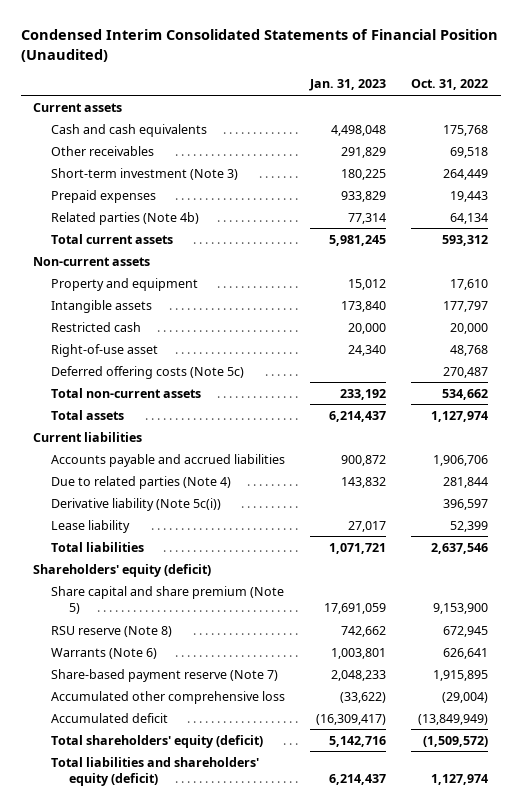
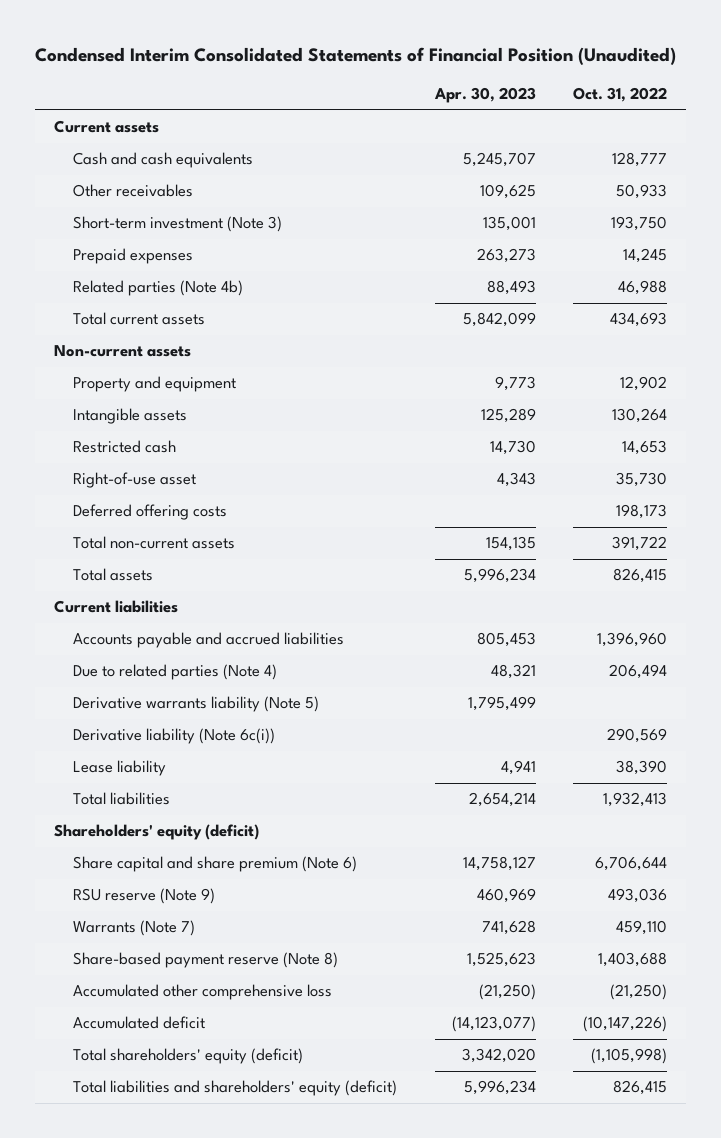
[309,79,387,92] Jan. 31, 2023 -> none
none -> [433,87,536,104] Apr. 30, 2023
[443,124,489,136] 175,768 -> [612,152,668,168] 128,777
[450,146,489,158] 69,518 -> [616,184,668,200] 50,933
[443,168,489,180] 264,449 -> [611,216,668,232] 193,750
[450,190,489,202] 19,443 -> [623,248,668,264] 14,245
[450,212,489,224] 64,134 -> [618,280,668,296] 46,988
[442,234,489,246] 593,312 -> [610,312,668,328] 434,693
[450,278,489,290] 17,610 -> [620,376,668,392] 12,902
[443,300,489,312] 177,797 -> [612,408,668,424] 130,264
[450,322,489,334] 20,000 -> [622,440,668,456] 14,653
[450,344,489,356] 48,768 -> [616,472,668,488] 35,730
[51,365,245,379] Deferred offering costs (Note 5c) -> [73,504,228,521] Deferred offering costs
[443,366,489,378] 270,487 -> [616,504,668,520] 198,173
[442,388,489,400] 534,662 -> [612,536,668,552] 391,722
[431,410,489,422] 1,127,974 -> [613,568,668,584] 826,415
[433,454,489,466] 1,906,706 -> [597,632,668,648] 1,396,960
[443,476,489,488] 281,844 -> [609,664,668,680] 206,494
none -> [73,696,320,713] Derivative warrants liability (Note 5)
[51,497,222,511] Derivative liability (Note 5c(i)) -> [73,728,276,745] Derivative liability (Note 6c(i))
[443,498,489,510] 396,597 -> [607,728,668,744] 290,569
[450,520,489,532] 52,399 -> [616,760,668,776] 38,390
[431,542,489,554] 2,637,546 -> [603,792,668,808] 1,932,413
[51,585,285,614] Share capital and share premium (Note 5) -> [73,856,358,873] Share capital and share premium (Note 6)
[433,602,489,614] 9,153,900 -> [595,856,668,872] 6,706,644
[51,625,173,637] RSU reserve (Note 8) -> [73,888,216,905] RSU reserve (Note 9)
[443,625,489,637] 672,945 -> [608,888,668,904] 493,036
[51,647,158,659] Warrants (Note 6) -> [73,920,196,937] Warrants (Note 7)
[443,647,489,659] 626,641 -> [616,920,668,936] 459,110
[51,668,279,682] Share-based payment reserve (Note 7) -> [73,952,339,969] Share-based payment reserve (Note 8)
[433,669,489,681] 1,915,895 -> [598,952,668,968] 1,403,688
[442,691,489,703] (29,004) -> [610,984,668,1001] (21,250)
[418,713,489,725] (13,849,949) -> [583,1016,668,1033] (10,147,226)
[423,735,489,747] (1,509,572) -> [591,1048,668,1065] (1,105,998)
[431,773,489,785] 1,127,974 -> [613,1080,668,1096] 826,415

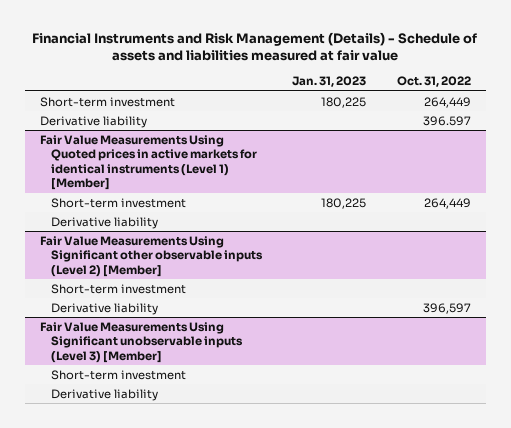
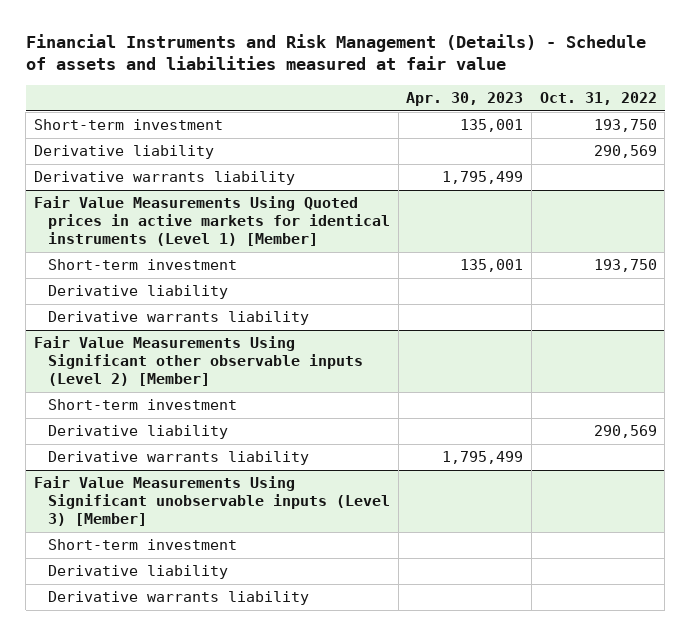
[292,76,367,88] Jan. 31, 2023 -> none
none -> [406,92,524,107] Apr. 30, 2023
[423,96,471,108] 264,449 -> [593,119,657,133] 193,750
[422,115,471,126] 396.597 -> [593,145,657,159] 290,569
none -> [33,171,295,186] Derivative warrants liability
[423,197,471,209] 264,449 -> [593,259,657,273] 193,750
none -> [48,311,310,326] Derivative warrants liability
[422,302,471,314] 396,597 -> [593,425,657,439] 290,569
none -> [48,451,310,466] Derivative warrants liability
none -> [48,591,310,606] Derivative warrants liability

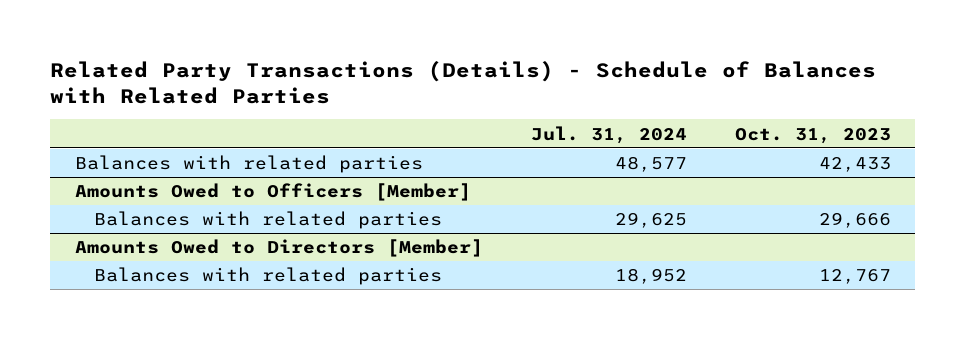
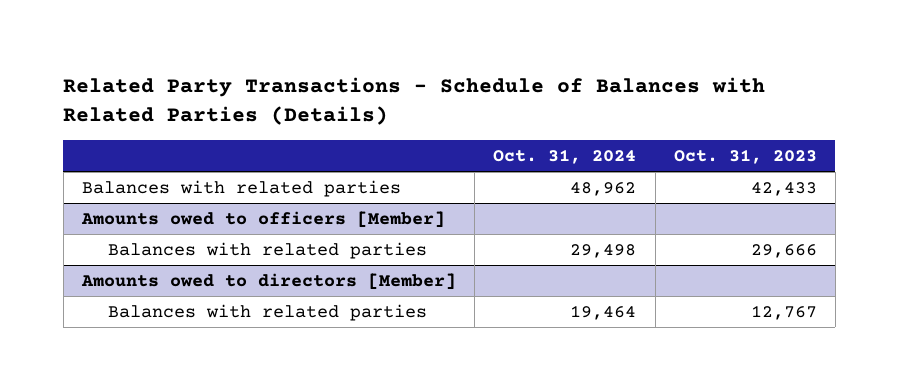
[50,60,877,104] Related Party Transactions (Details) - Schedule of Balances with Related Parties -> [63,77,766,126] Related Party Transactions - Schedule of Balances with Related Parties (Details)
[530,125,687,144] Jul. 31, 2024 -> none
none -> [493,148,637,164] Oct. 31, 2024
[74,183,471,202] Amounts Owed to Officers [Member] -> [81,211,446,229] Amounts owed to officers [Member]
[74,239,483,258] Amounts Owed to Directors [Member] -> [81,273,457,291] Amounts owed to directors [Member]

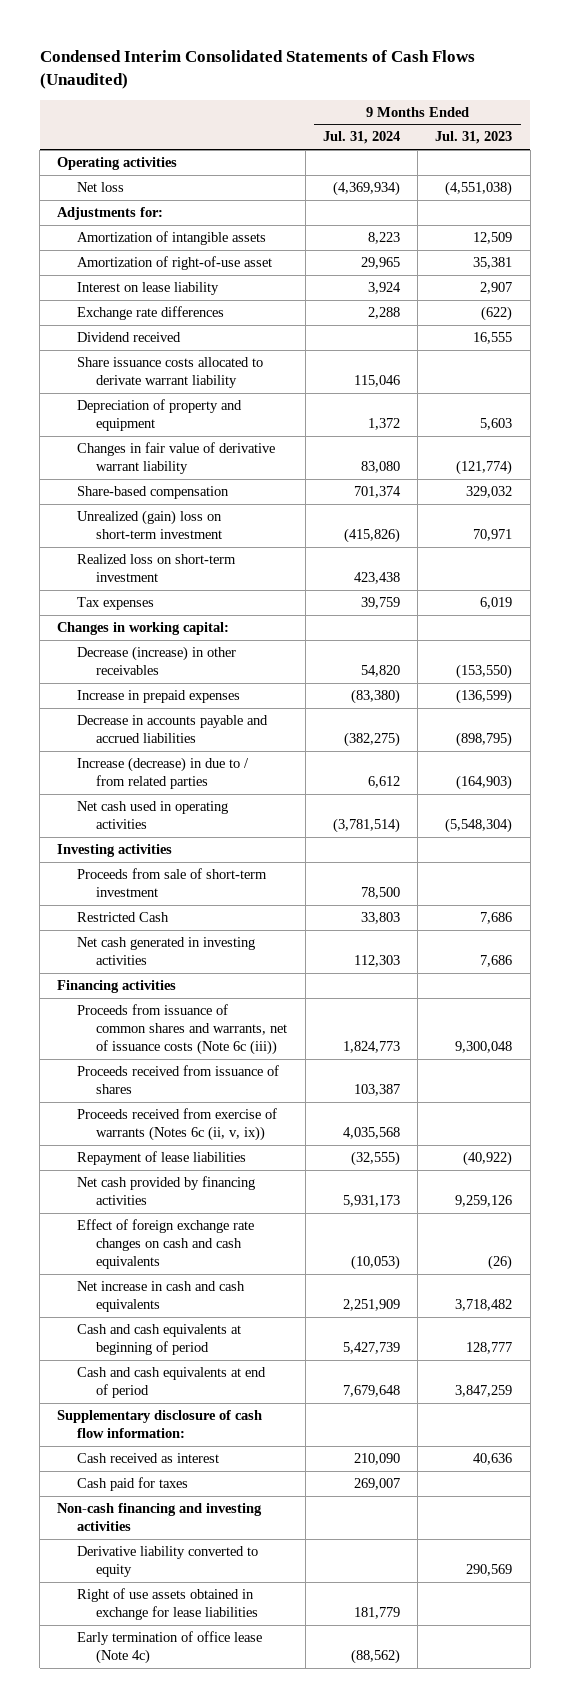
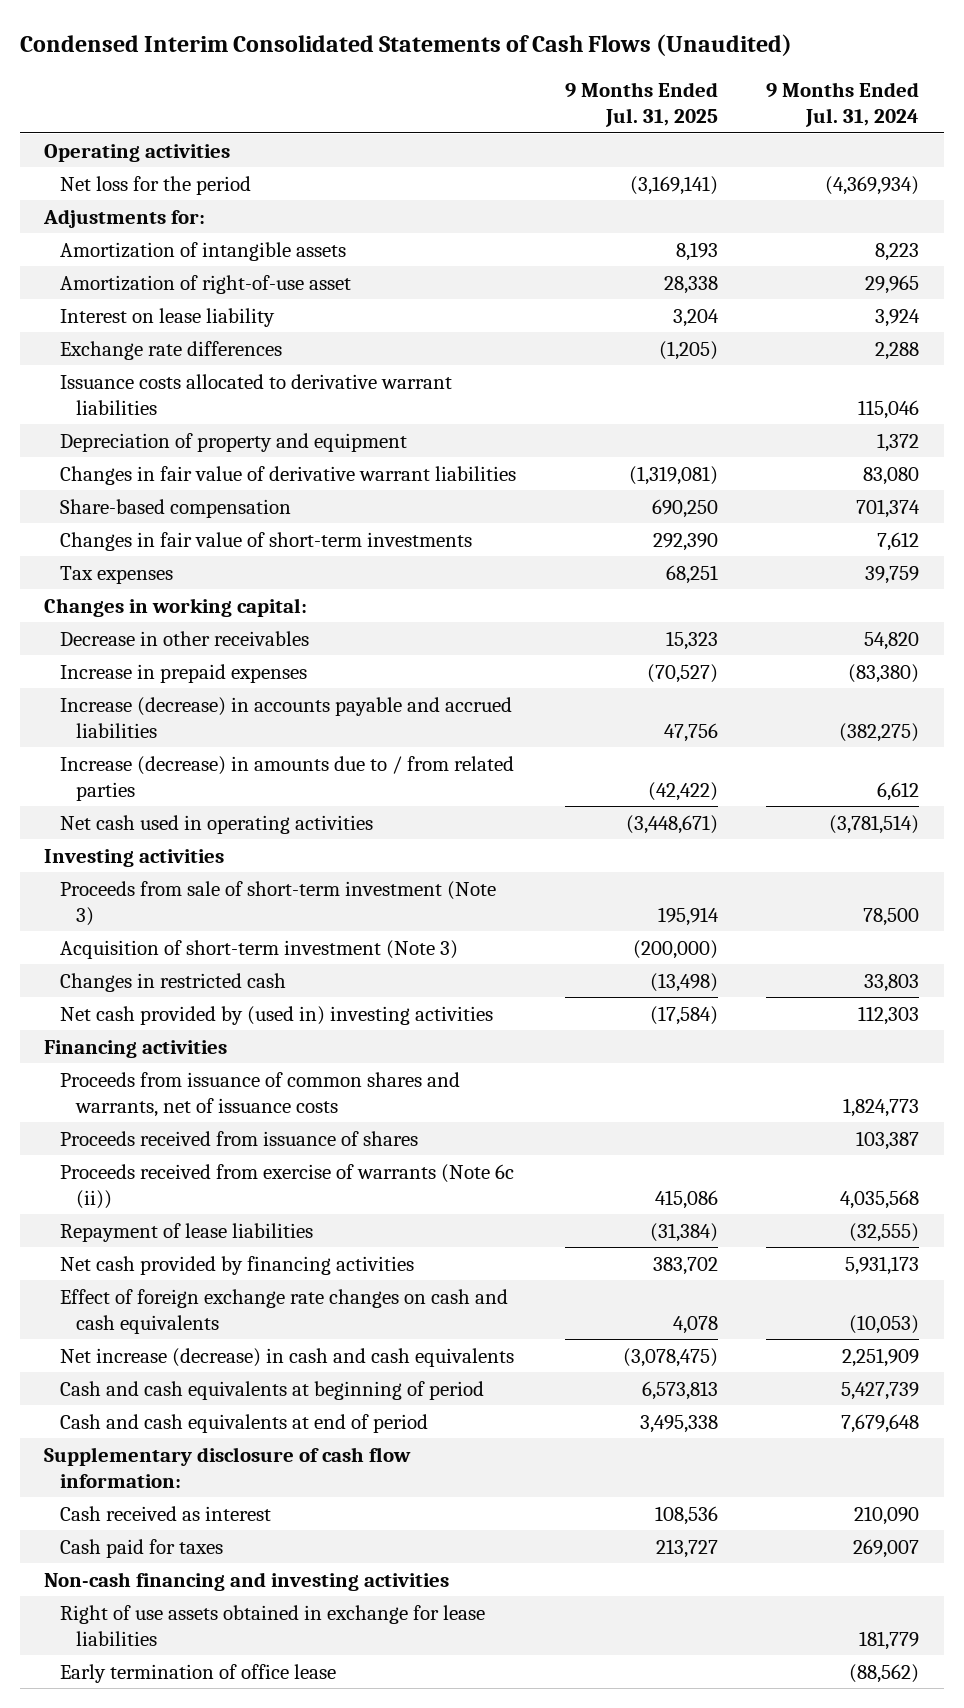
[435,131,513,145] Jul. 31, 2023 -> none
none -> [564,81,718,128] 9 Months Ended Jul. 31, 2025
[76,182,124,193] Net loss -> [59,175,251,195] Net loss for the period
[76,332,181,343] Dividend received -> none
[76,357,263,389] Share issuance costs allocated to derivate warrant liability -> [59,373,452,415] Issuance costs allocated to derivative warrant liabilities
[76,442,275,475] Changes in fair value of derivative warrant liability -> [59,465,516,485] Changes in fair value of derivative warrant liabilities
[76,510,223,540] Unrealized (gain) loss on short-term investment -> none
[76,554,236,583] Realized loss on short-term investment -> none
none -> [59,531,472,551] Changes in fair value of short-term investments
[76,646,236,676] Decrease (increase) in other receivables -> [59,630,309,646] Decrease in other receivables
[76,715,268,744] Decrease in accounts payable and accrued liabilities -> [59,696,512,738] Increase (decrease) in accounts payable and accrued liabilities
[76,757,249,790] Increase (decrease) in due to / from related parties -> [59,755,514,801] Increase (decrease) in amounts due to / from related parties
[76,868,267,898] Proceeds from sale of short-term investment -> [59,880,496,926] Proceeds from sale of short-term investment (Note 3)
none -> [59,939,458,959] Acquisition of short-term investment (Note 3)
[76,912,169,923] Restricted Cash -> [59,972,286,992] Changes in restricted cash
[76,937,255,966] Net cash generated in investing activities -> [59,1005,493,1025] Net cash provided by (used in) investing activities
[76,1004,288,1056] Proceeds from issuance of common shares and warrants, net of issuance costs (Note 6c (iii)) -> [59,1071,460,1117] Proceeds from issuance of common shares and warrants, net of issuance costs
[76,1108,277,1142] Proceeds received from exercise of warrants (Notes 6c (ii, v, ix)) -> [59,1163,514,1209] Proceeds received from exercise of warrants (Note 6c (ii))
[76,1281,245,1313] Net increase in cash and cash equivalents -> [59,1347,514,1367] Net increase (decrease) in cash and cash equivalents
[76,1546,258,1578] Derivative liability converted to equity -> none
[76,1631,262,1665] Early termination of office lease (Note 4c) -> [59,1663,336,1683] Early termination of office lease

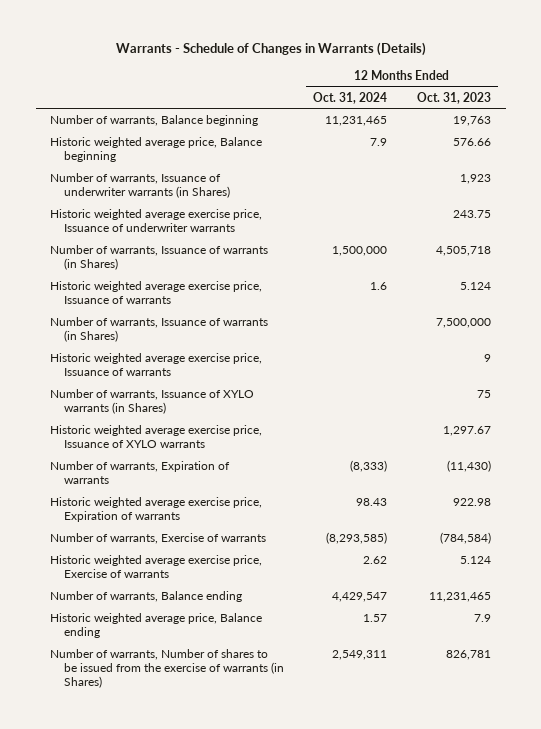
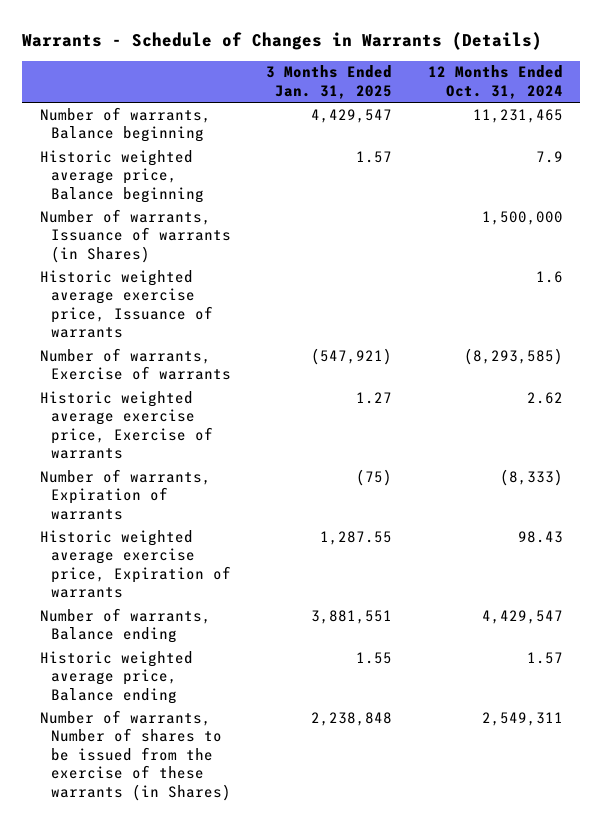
[416,91,491,104] Oct. 31, 2023 -> none
none -> [266,65,393,99] 3 Months Ended Jan. 31, 2025
[50,173,230,199] Number of warrants, Issuance of underwriter warrants (in Shares) -> none
[50,209,263,233] Historic weighted average exercise price, Issuance of underwriter warrants -> none
[50,317,269,343] Number of warrants, Issuance of warrants (in Shares) -> none
[50,353,263,377] Historic weighted average exercise price, Issuance of warrants -> none
[50,389,255,415] Number of warrants, Issuance of XYLO warrants (in Shares) -> none
[50,425,263,449] Historic weighted average exercise price, Issuance of XYLO warrants -> none
[50,461,231,485] Number of warrants, Expiration of warrants -> [40,468,212,520] Number of warrants, Expiration of warrants
[50,497,263,523] Historic weighted average exercise price, Expiration of warrants -> [40,529,231,599] Historic weighted average exercise price, Expiration of warrants
[50,649,284,689] Number of warrants, Number of shares to be issued from the exercise of warrants (in Shares) -> [40,709,231,801] Number of warrants, Number of shares to be issued from the exercise of these warrants (in Shares)

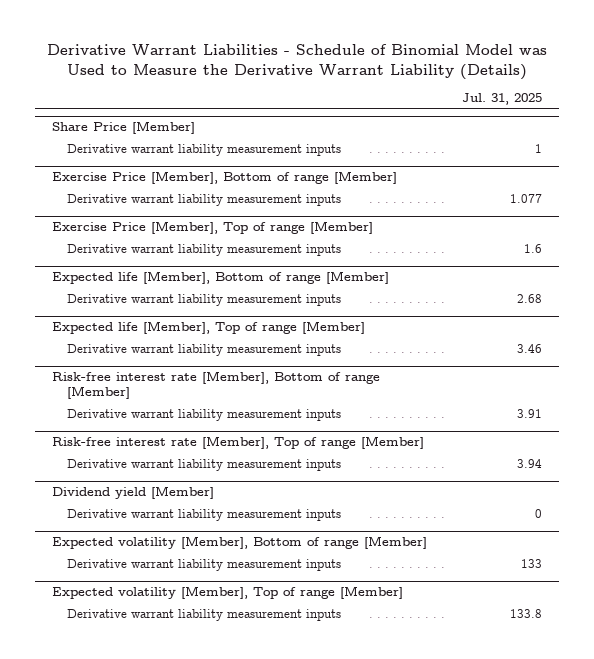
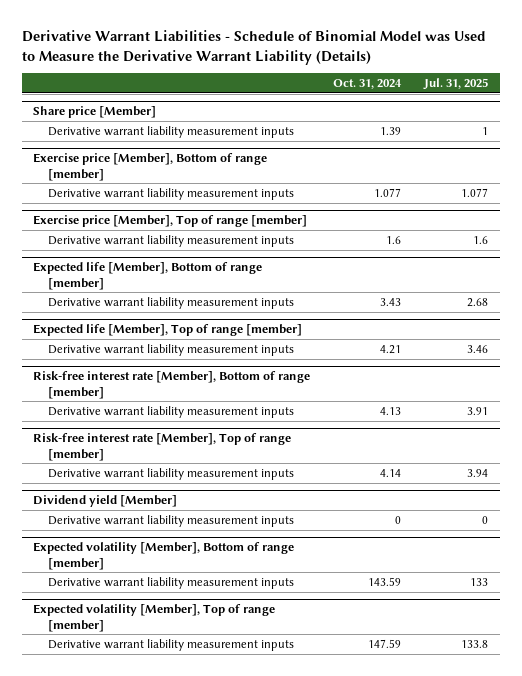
none -> [333,78,403,89] Oct. 31, 2024
[52,121,196,135] Share Price [Member] -> [33,106,157,119] Share price [Member]
[52,171,398,185] Exercise Price [Member], Bottom of range [Member] -> [33,153,268,181] Exercise price [Member], Bottom of range [member]
[52,221,374,235] Exercise Price [Member], Top of range [Member] -> [33,215,308,228] Exercise price [Member], Top of range [member]
[52,271,390,285] Expected life [Member], Bottom of range [Member] -> [33,262,263,290] Expected life [Member], Bottom of range [member]
[52,321,366,335] Expected life [Member], Top of range [Member] -> [33,324,303,337] Expected life [Member], Top of range [member]
[52,371,381,400] Risk-free interest rate [Member], Bottom of range [Member] -> [33,371,311,399] Risk-free interest rate [Member], Bottom of range [member]
[52,436,425,450] Risk-free interest rate [Member], Top of range [Member] -> [33,433,292,461] Risk-free interest rate [Member], Top of range [member]
[52,536,428,550] Expected volatility [Member], Bottom of range [Member] -> [33,542,295,570] Expected volatility [Member], Bottom of range [member]
[52,586,404,600] Expected volatility [Member], Top of range [Member] -> [33,604,276,632] Expected volatility [Member], Top of range [member]

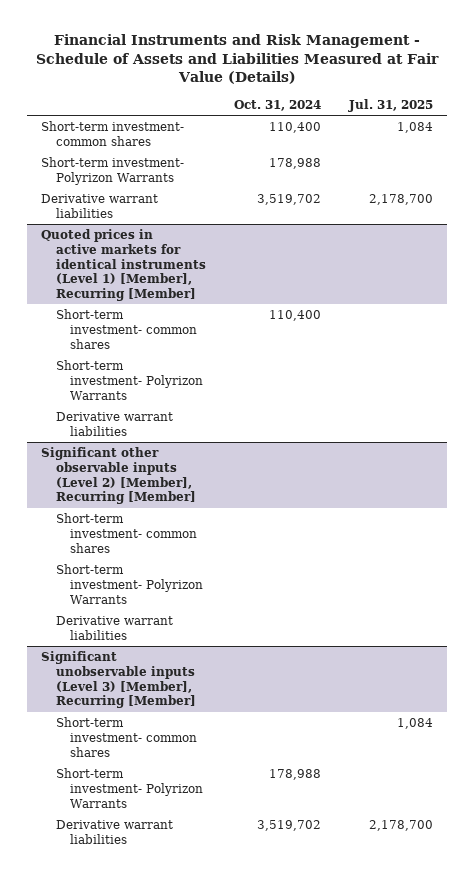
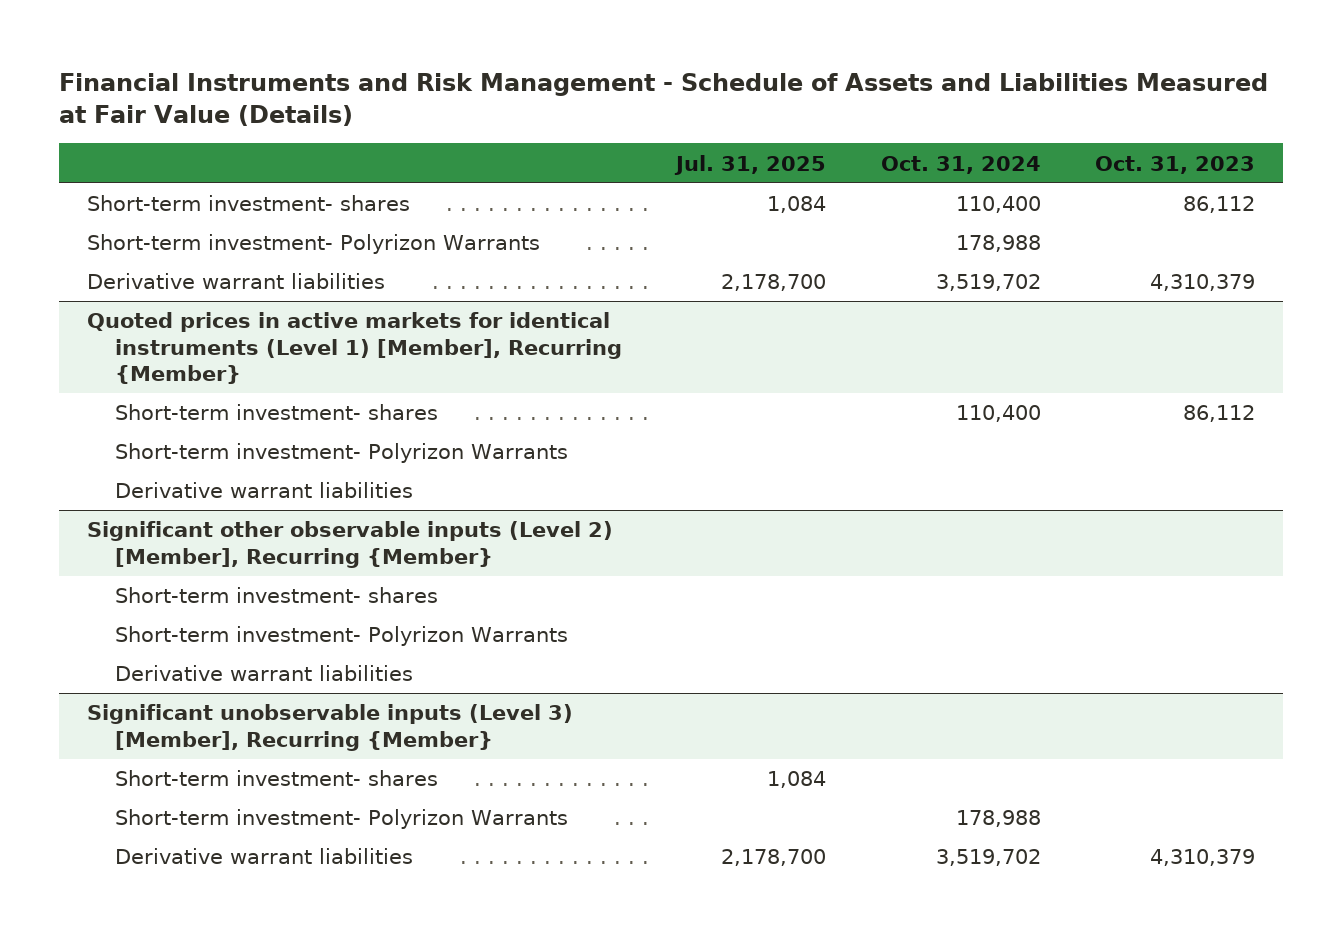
none -> [1095,155,1256,174] Oct. 31, 2023
[40,121,184,146] Short-term investment- common shares -> [86,195,410,212] Short-term investment- shares
[40,229,206,302] Quoted prices in active markets for identical instruments (Level 1) [Member], Recurring [Member] -> [86,312,622,384] Quoted prices in active markets for identical instruments (Level 1) [Member], Recurring {Member}
[55,309,198,349] Short-term investment- common shares -> [114,404,438,421] Short-term investment- shares
[40,447,196,505] Significant other observable inputs (Level 2) [Member], Recurring [Member] -> [86,521,613,568] Significant other observable inputs (Level 2) [Member], Recurring {Member}
[55,513,198,553] Short-term investment- common shares -> [114,587,438,604] Short-term investment- shares
[40,651,196,709] Significant unobservable inputs (Level 3) [Member], Recurring [Member] -> [86,704,573,751] Significant unobservable inputs (Level 3) [Member], Recurring {Member}
[55,717,198,757] Short-term investment- common shares -> [114,770,438,787] Short-term investment- shares

